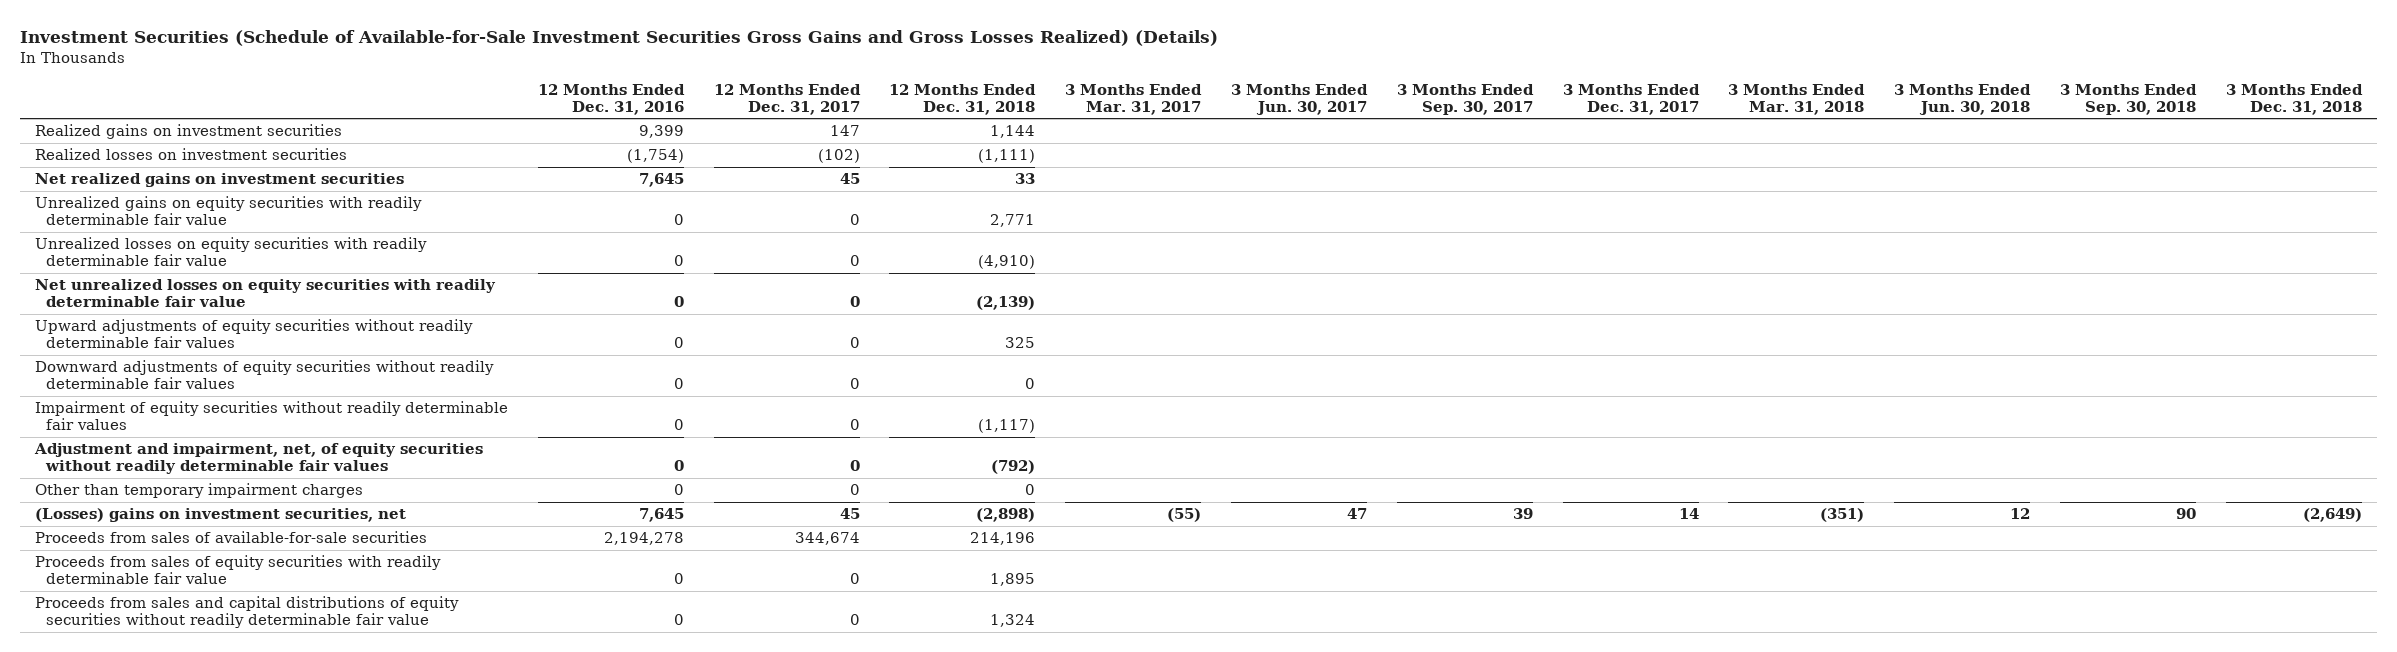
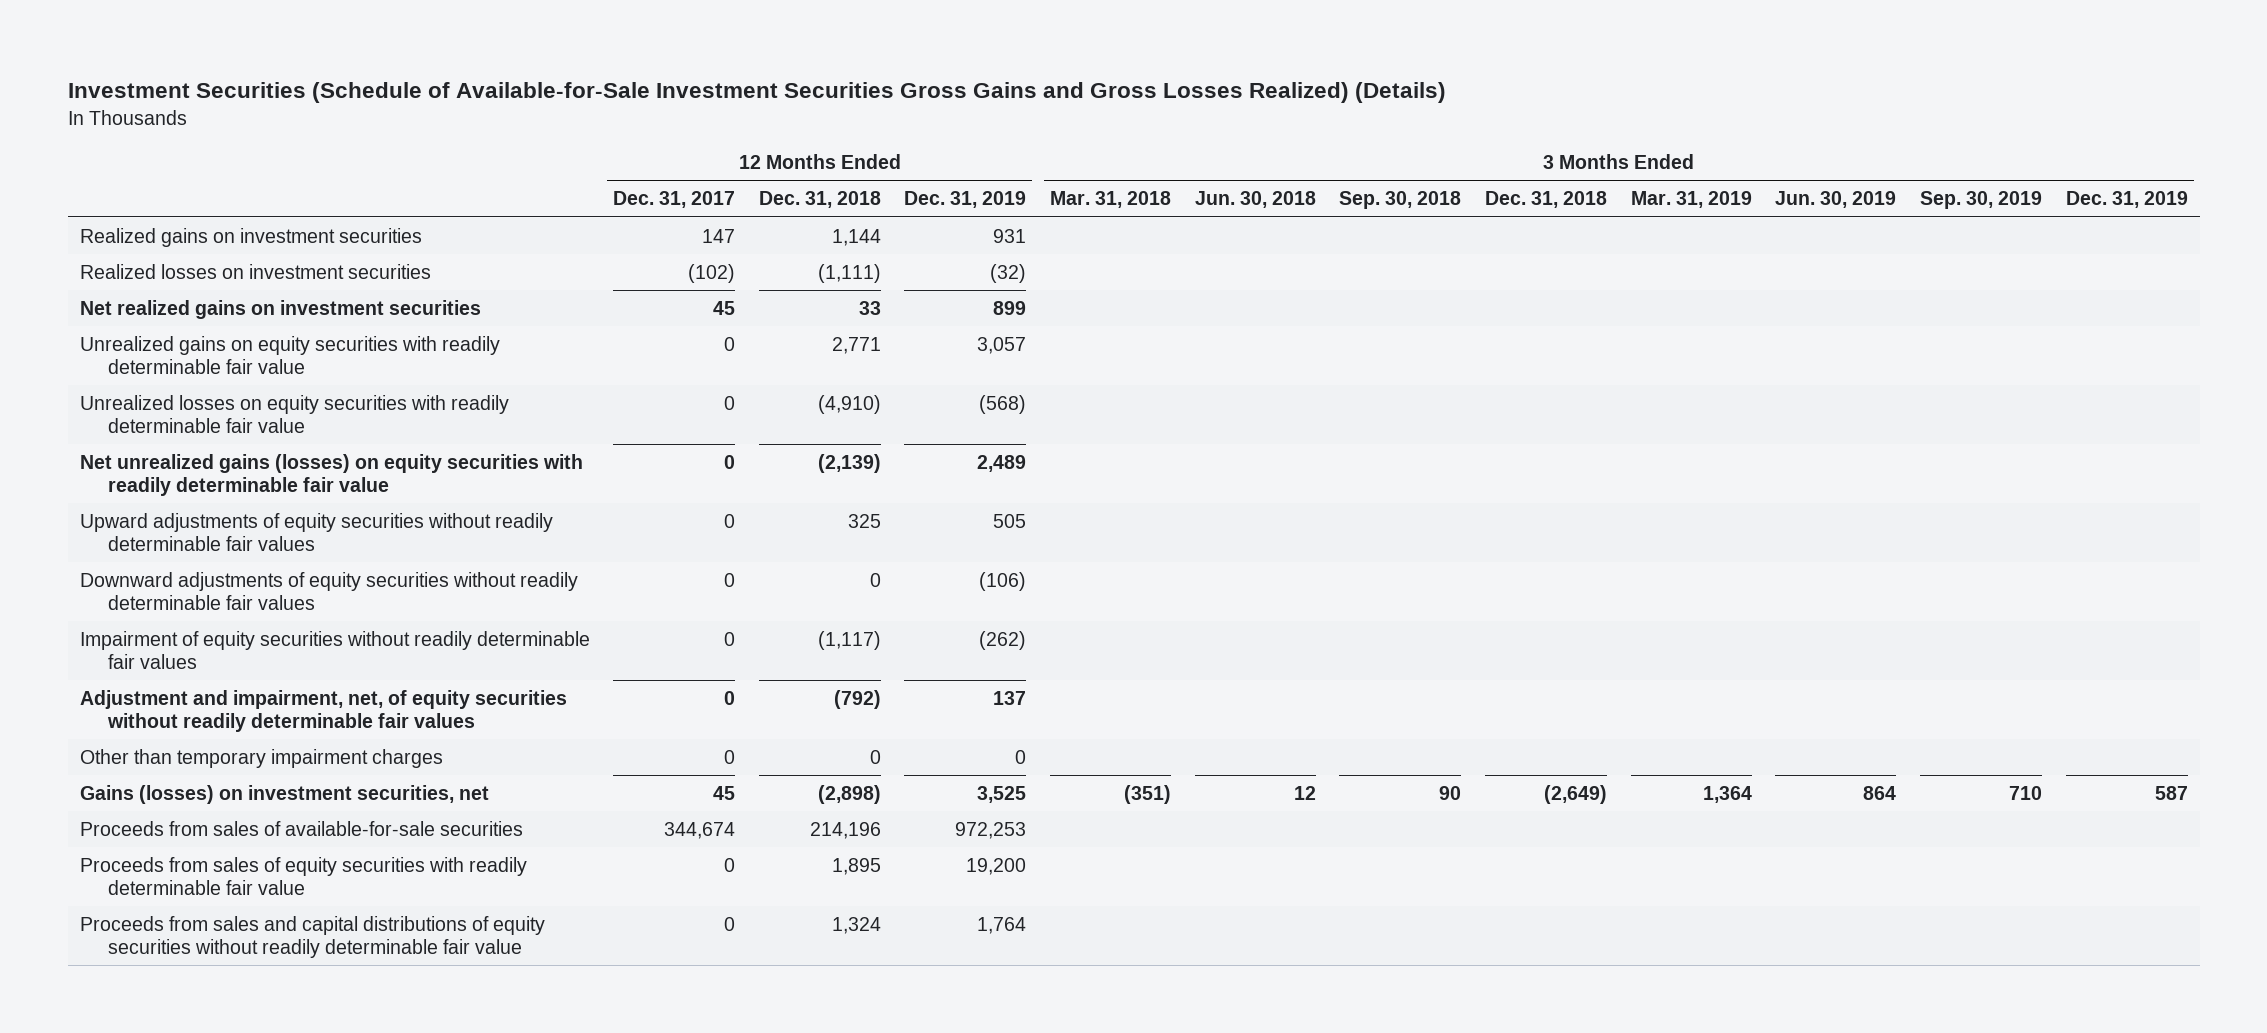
[537,83,685,115] 12 Months Ended Dec. 31, 2016 -> none
[1065,83,1203,115] 3 Months Ended Mar. 31, 2017 -> none
[1231,83,1369,115] 3 Months Ended Jun. 30, 2017 -> none
[1396,83,1534,115] 3 Months Ended Sep. 30, 2017 -> none
[1562,83,1700,115] 3 Months Ended Dec. 31, 2017 -> none
none -> [904,191,1027,209] Dec. 31, 2019
none -> [1630,191,1752,209] Mar. 31, 2019
none -> [1775,191,1897,209] Jun. 30, 2019
none -> [1920,191,2043,210] Sep. 30, 2019
none -> [2065,191,2188,209] Dec. 31, 2019
[35,279,497,308] Net unrealized losses on equity securities with readily determinable fair value -> [79,453,583,496] Net unrealized gains (losses) on equity securities with readily determinable fair value
[35,508,407,523] (Losses) gains on investment securities, net -> [79,784,489,804] Gains (losses) on investment securities, net

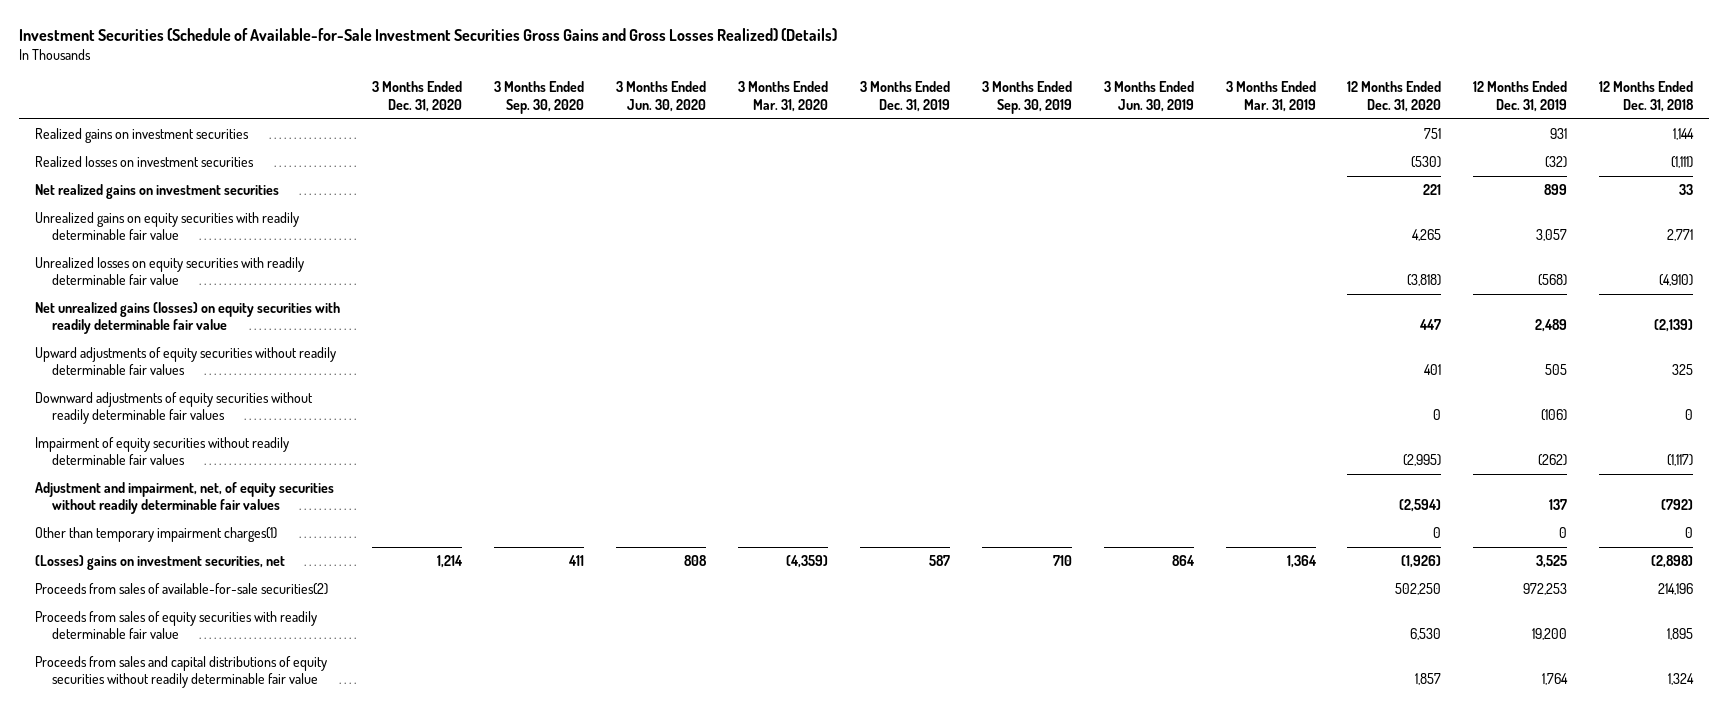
[613,191,736,209] Dec. 31, 2017 -> none
[1050,191,1172,209] Mar. 31, 2018 -> none
[1194,191,1316,209] Jun. 30, 2018 -> none
[1339,191,1462,210] Sep. 30, 2018 -> none
[1485,191,1608,209] Dec. 31, 2018 -> none
none -> [371,81,462,112] 3 Months Ended Dec. 31, 2020
none -> [493,81,584,114] 3 Months Ended Sep. 30, 2020
none -> [615,81,706,112] 3 Months Ended Jun. 30, 2020
none -> [737,81,828,112] 3 Months Ended Mar. 31, 2020
none -> [1347,81,1442,112] 12 Months Ended Dec. 31, 2020
[79,748,443,768] Other than temporary impairment charges -> [35,526,278,542] Other than temporary impairment charges(1)
[79,784,489,804] Gains (losses) on investment securities, net -> [35,554,286,570] (Losses) gains on investment securities, net
[79,820,523,836] Proceeds from sales of available-for-sale securities -> [35,582,329,595] Proceeds from sales of available-for-sale securities(2)

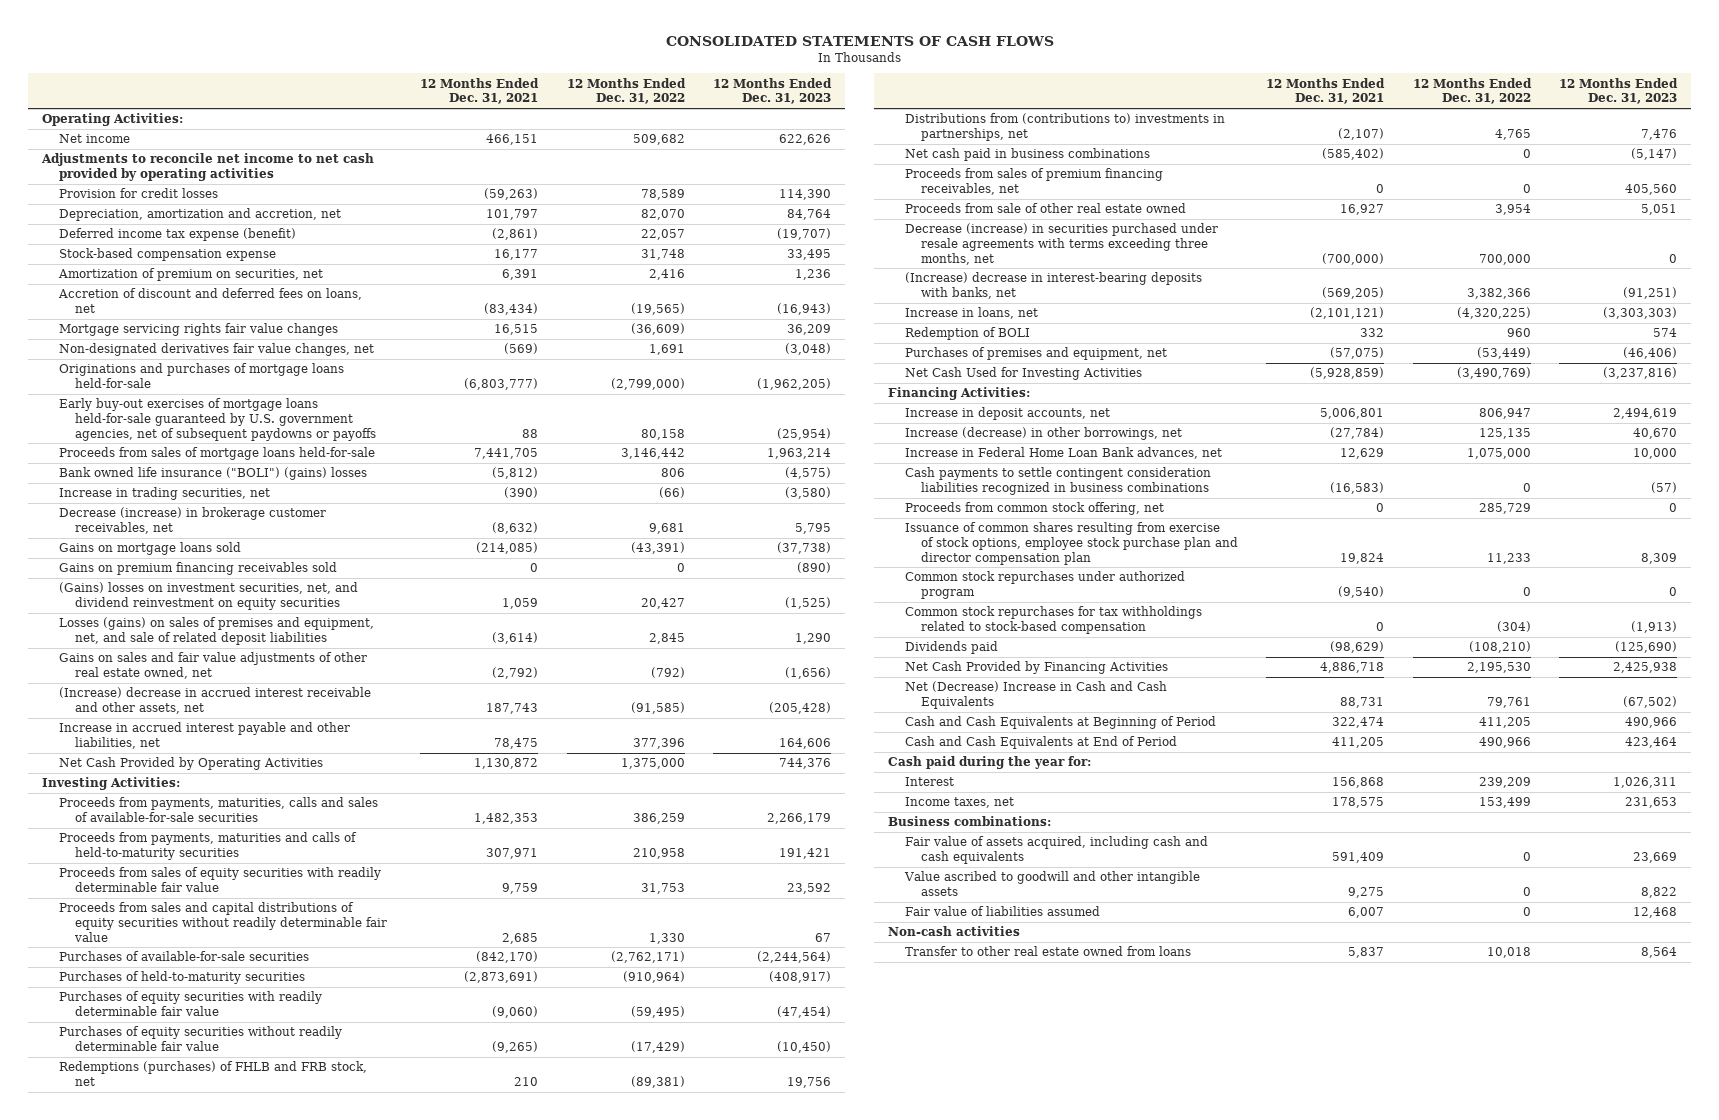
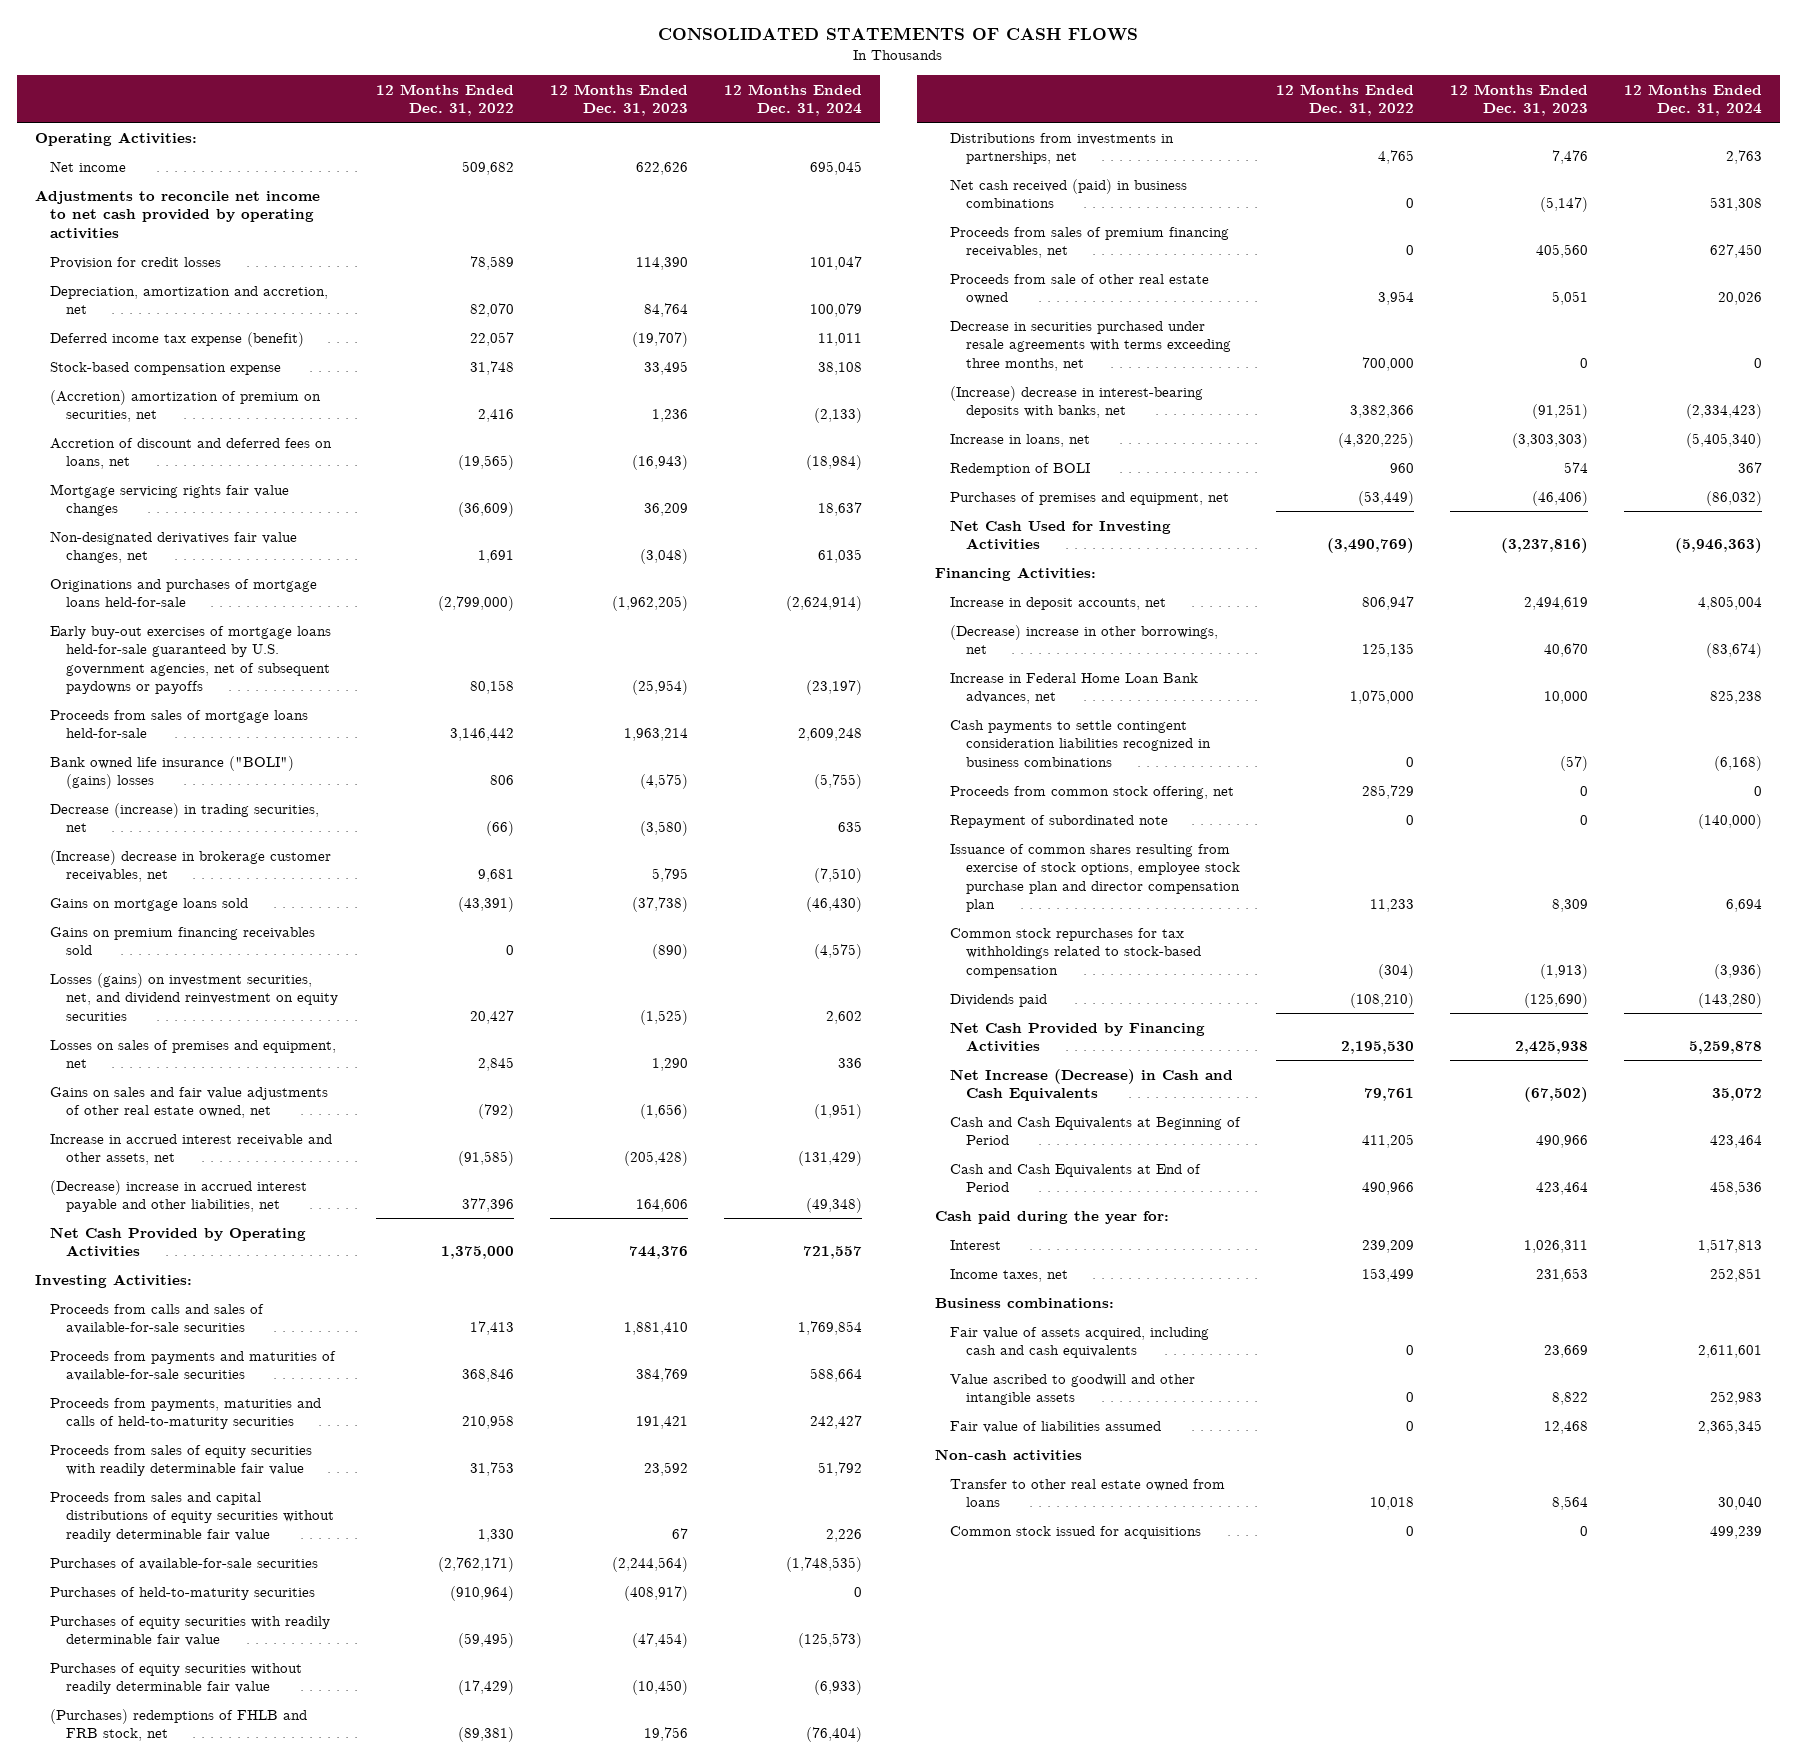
[420,77,540,105] 12 Months Ended Dec. 31, 2021 -> none
none -> [723,83,862,117] 12 Months Ended Dec. 31, 2024
[57,268,323,282] Amortization of premium on securities, net -> [50,389,322,423] (Accretion) amortization of premium on securities, net
[58,487,270,501] Increase in trading securities, net -> [50,802,320,833] Decrease (increase) in trading securities, net
[58,507,326,534] Decrease (increase) in brokerage customer receivables, net -> [50,849,332,883] (Increase) decrease in brokerage customer receivables, net
[58,582,358,610] (Gains) losses on investment securities, net, and dividend reinvestment on equity securities -> [50,972,338,1021] Losses (gains) on investment securities, net, and dividend reinvestment on equity securities
[58,617,374,645] Losses (gains) on sales of premises and equipment, net, and sale of related deposit liabilities -> [50,1039,337,1069] Losses on sales of premises and equipment, net
[58,687,371,714] (Increase) decrease in accrued interest receivable and other assets, net -> [50,1133,333,1166] Increase in accrued interest receivable and other assets, net
[58,722,350,749] Increase in accrued interest payable and other liabilities, net -> [50,1179,308,1213] (Decrease) increase in accrued interest payable and other liabilities, net
[58,797,378,822] Proceeds from payments, maturities, calls and sales of available-for-sale securities -> [50,1303,265,1335] Proceeds from calls and sales of available-for-sale securities
[632,812,685,824] 386,259 -> [470,1321,515,1336] 17,413
[766,812,831,824] 2,266,179 -> [624,1322,689,1336] 1,881,410
none -> [50,1350,337,1382] Proceeds from payments and maturities of available-for-sale securities
[58,1061,367,1086] Redemptions (purchases) of FHLB and FRB stock, net -> [50,1708,308,1742] (Purchases) redemptions of FHLB and FRB stock, net
[904,113,1225,141] Distributions from (contributions to) investments in partnerships, net -> [950,132,1175,165] Distributions from investments in partnerships, net
[904,148,1150,162] Net cash paid in business combinations -> [950,178,1188,209] Net cash received (paid) in business combinations
[904,223,1218,265] Decrease (increase) in securities purchased under resale agreements with terms exceeding three months, net -> [950,320,1232,371] Decrease in securities purchased under resale agreements with terms exceeding three months, net
[904,427,1182,441] Increase (decrease) in other borrowings, net -> [950,624,1219,655] (Decrease) increase in other borrowings, net
none -> [950,814,1169,828] Repayment of subordinated note
[904,571,1185,599] Common stock repurchases under authorized program -> none
[904,681,1167,709] Net (Decrease) Increase in Cash and Cash Equivalents -> [950,1068,1234,1102] Net Increase (Decrease) in Cash and Cash Equivalents
none -> [950,1525,1202,1539] Common stock issued for acquisitions

